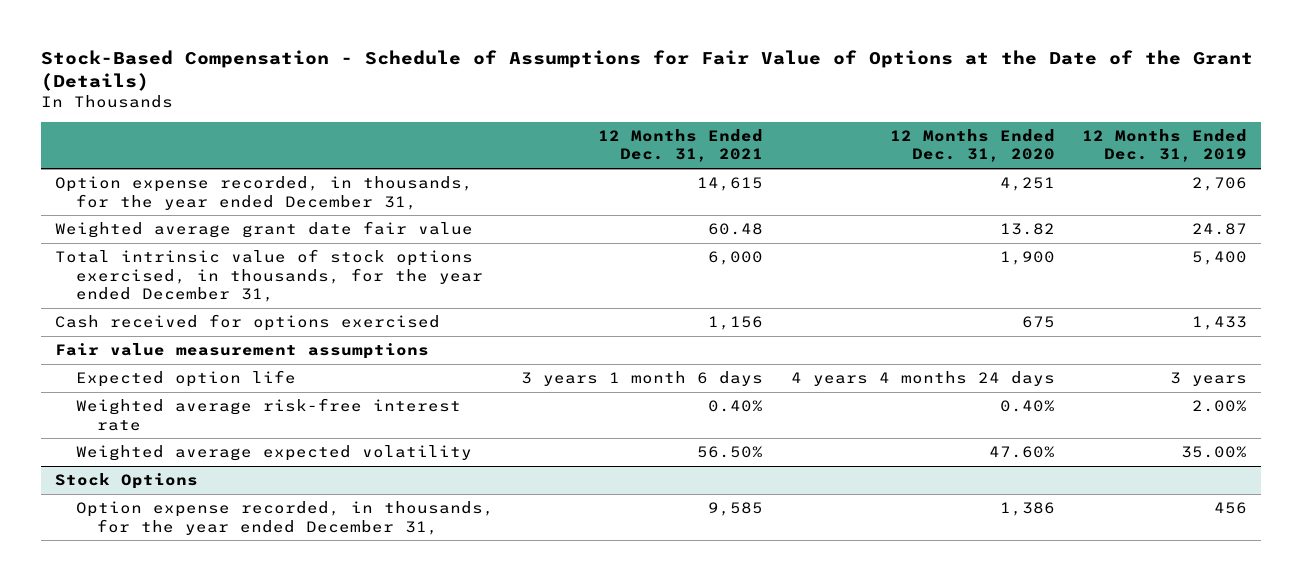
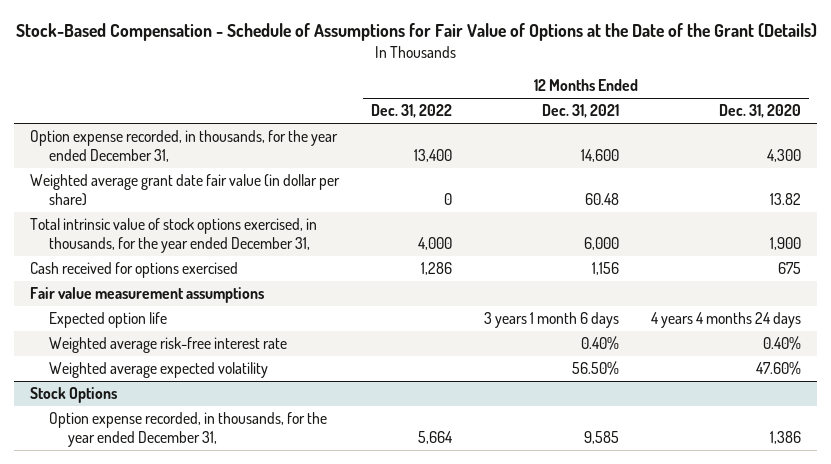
[1081,129,1247,163] 12 Months Ended Dec. 31, 2019 -> none
none -> [370,104,452,119] Dec. 31, 2022
[697,177,764,192] 14,615 -> [581,148,620,162] 14,600
[999,177,1055,192] 4,251 -> [767,148,802,162] 4,300
[54,221,473,239] Weighted average grant date fair value -> [29,174,340,206] Weighted average grant date fair value (in dollar per share)

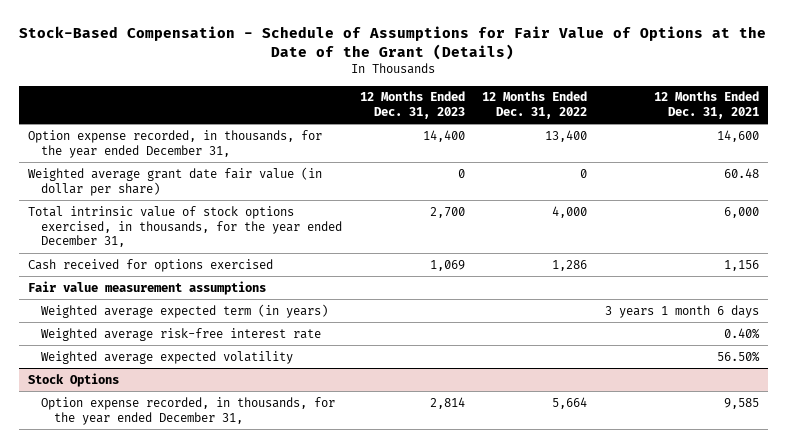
[719,104,802,119] Dec. 31, 2020 -> none
none -> [359,91,465,120] 12 Months Ended Dec. 31, 2023
[48,312,167,329] Expected option life -> [40,303,328,318] Weighted average expected term (in years)

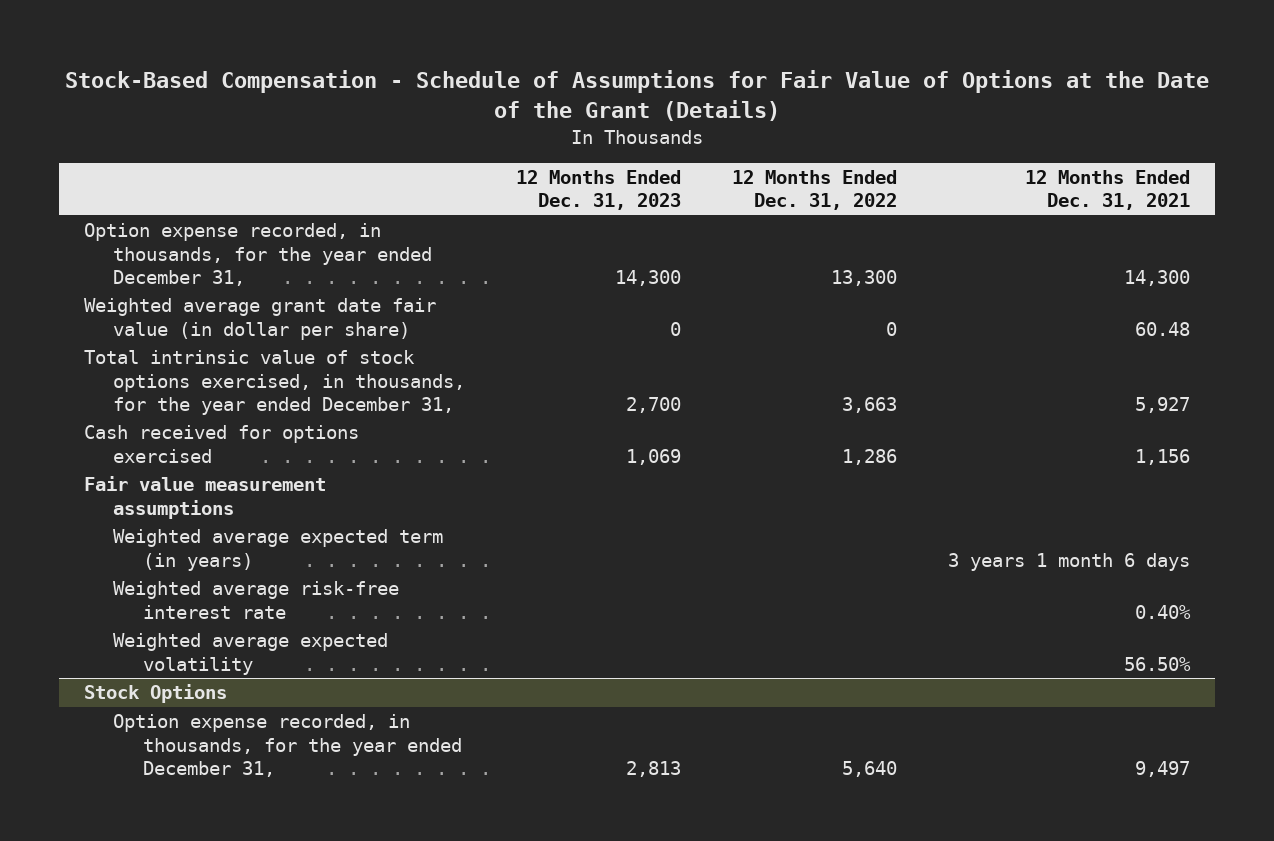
[422,129,465,142] 14,400 -> [615,269,682,286] 14,300
[545,129,588,142] 13,400 -> [830,269,897,286] 13,300
[716,129,759,142] 14,600 -> [1123,269,1190,286] 14,300
[552,205,588,218] 4,000 -> [841,396,897,413] 3,663
[723,206,759,218] 6,000 -> [1134,396,1190,413] 5,927
[429,396,465,409] 2,814 -> [626,760,682,777] 2,813
[552,396,588,409] 5,664 -> [841,760,897,777] 5,640
[723,397,759,409] 9,585 -> [1134,760,1190,777] 9,497

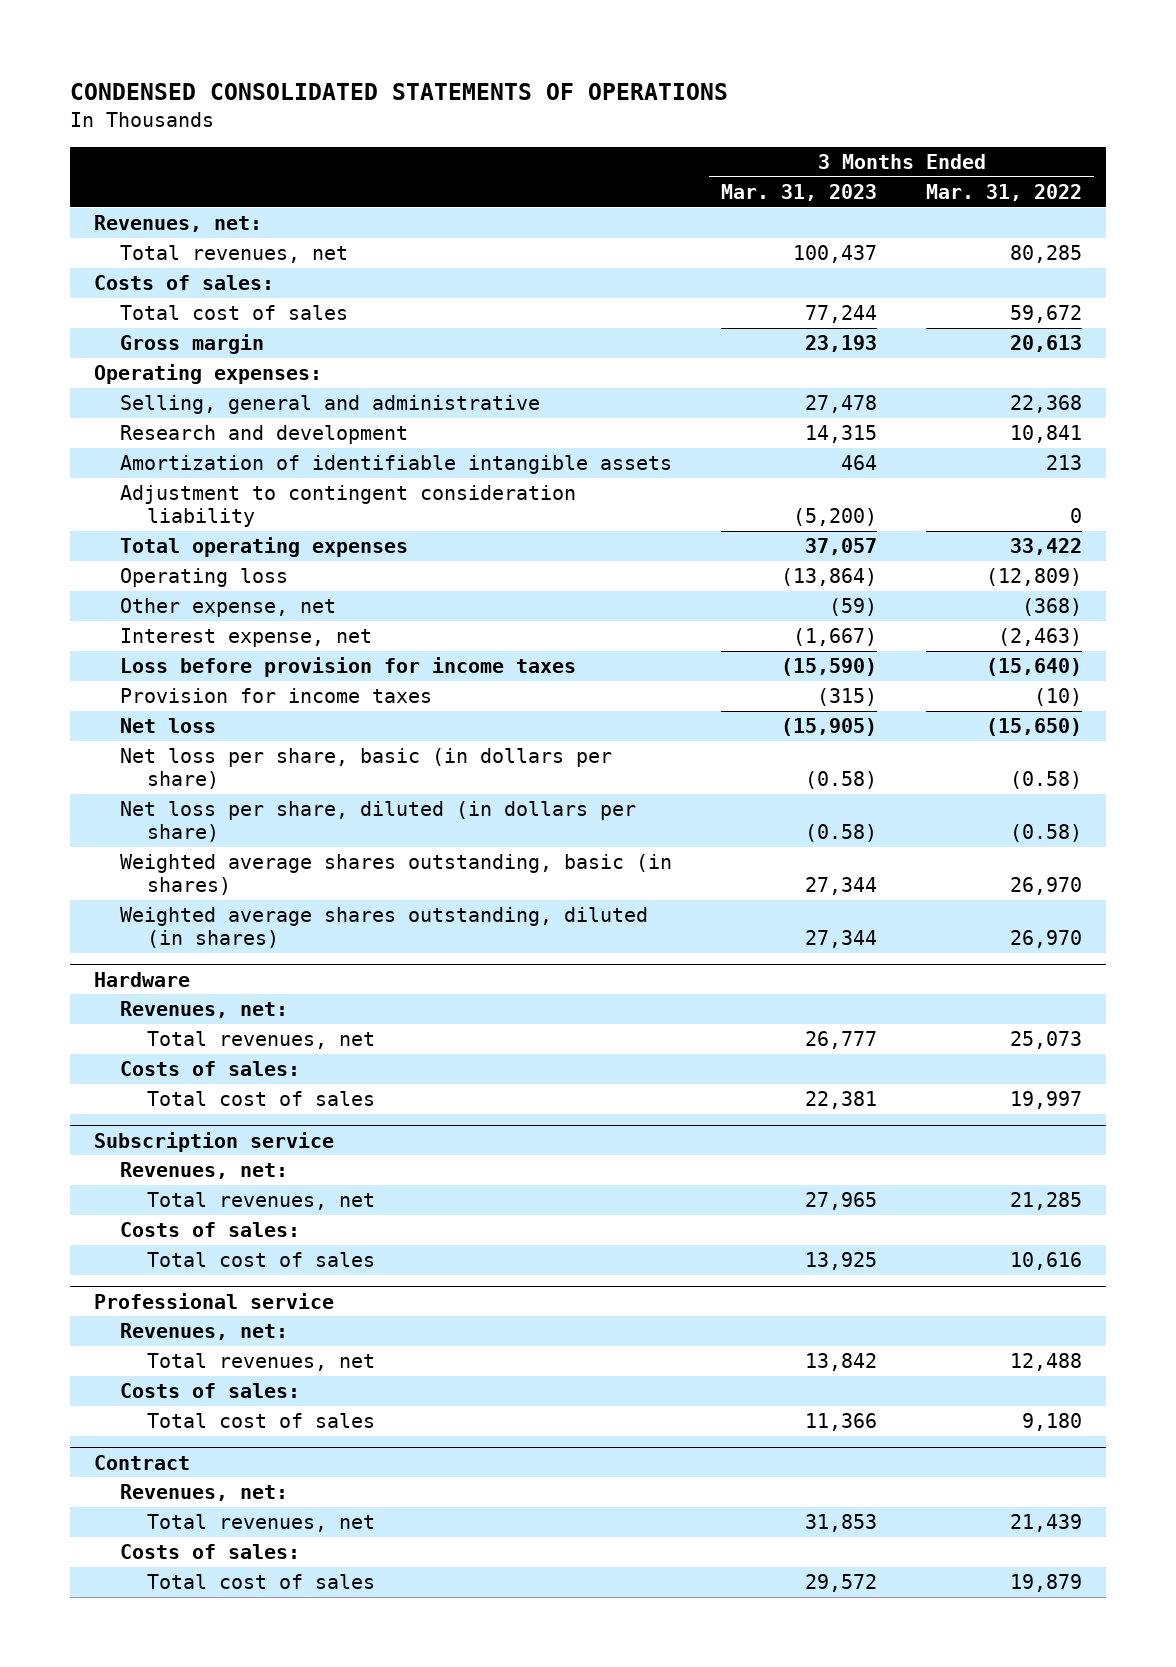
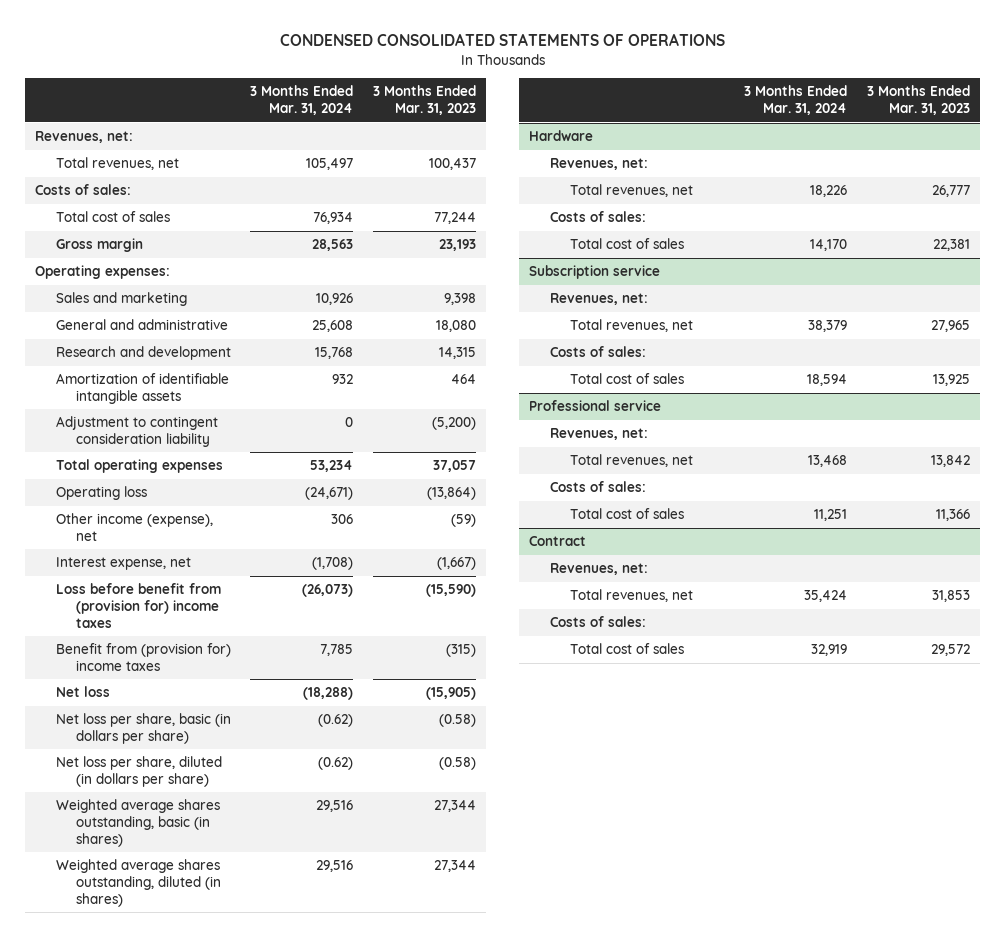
[926,183,1083,201] Mar. 31, 2022 -> none
none -> [250,85,354,115] 3 Months Ended Mar. 31, 2024
none -> [55,292,187,307] Sales and marketing
[120,395,541,415] Selling, general and administrative -> [55,319,228,331] General and administrative
[805,395,878,414] 27,478 -> [435,320,476,333] 18,080
[120,598,337,618] Other expense, net -> [55,513,213,541] Other income (expense), net
[120,657,577,678] Loss before provision for income taxes -> [55,583,221,628] Loss before benefit from (provision for) income taxes
[120,688,433,704] Provision for income taxes -> [55,643,231,671] Benefit from (provision for) income taxes

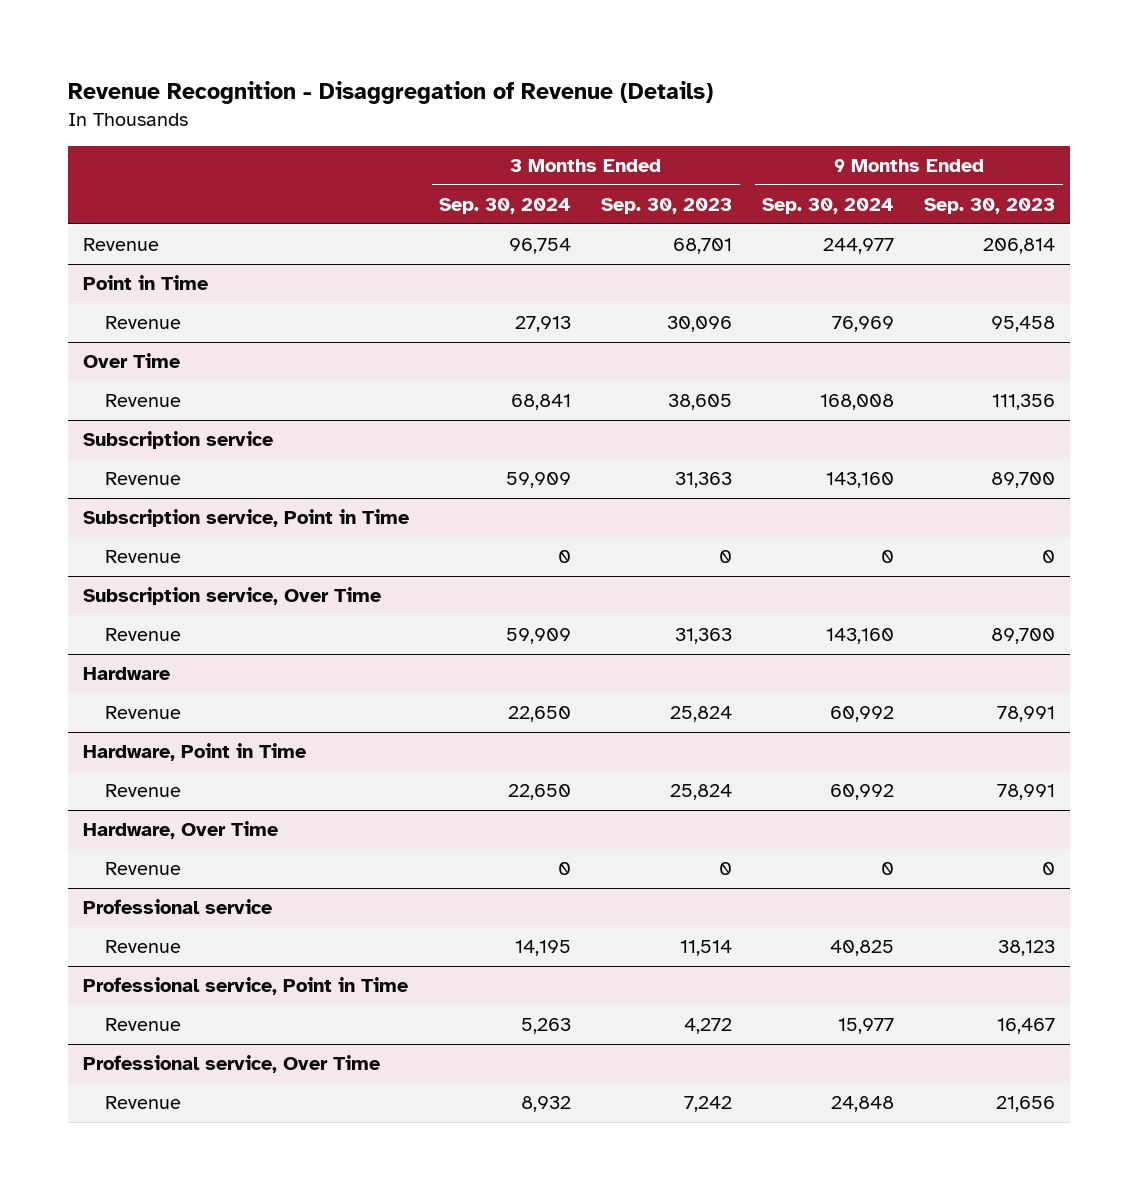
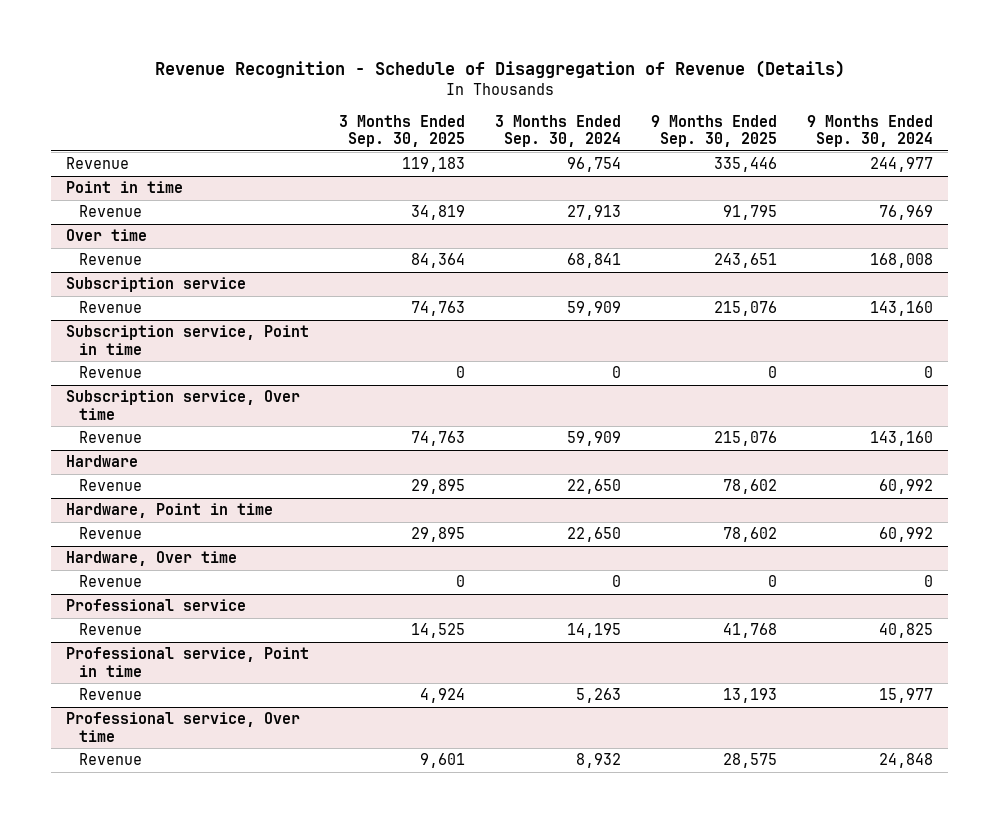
[68,81,714,105] Revenue Recognition - Disaggregation of Revenue (Details) -> [154,59,845,78] Revenue Recognition - Schedule of Disaggregation of Revenue (Details)
[601,197,733,214] Sep. 30, 2023 -> none
[924,197,1056,214] Sep. 30, 2023 -> none
none -> [339,114,466,148] 3 Months Ended Sep. 30, 2025
none -> [650,114,777,148] 9 Months Ended Sep. 30, 2025
[83,275,209,291] Point in Time -> [66,181,184,194] Point in time
[83,353,181,369] Over Time -> [66,229,148,242] Over time
[83,509,410,528] Subscription service, Point in Time -> [66,325,310,355] Subscription service, Point in time
[83,587,382,606] Subscription service, Over Time -> [66,390,301,420] Subscription service, Over time
[83,743,307,762] Hardware, Point in Time -> [66,503,274,519] Hardware, Point in time
[83,821,279,840] Hardware, Over Time -> [66,551,238,567] Hardware, Over time
[83,977,409,996] Professional service, Point in Time -> [66,647,310,677] Professional service, Point in time
[83,1055,381,1074] Professional service, Over Time -> [66,712,301,742] Professional service, Over time

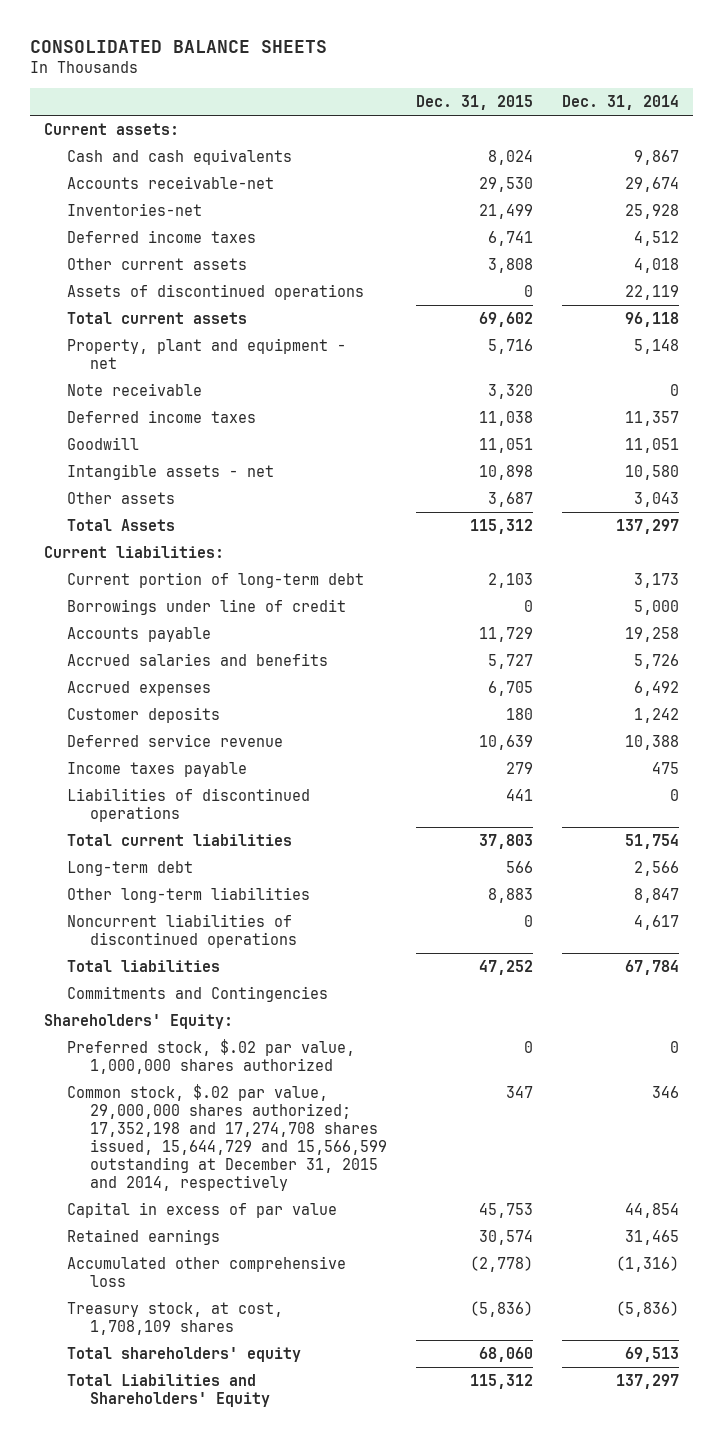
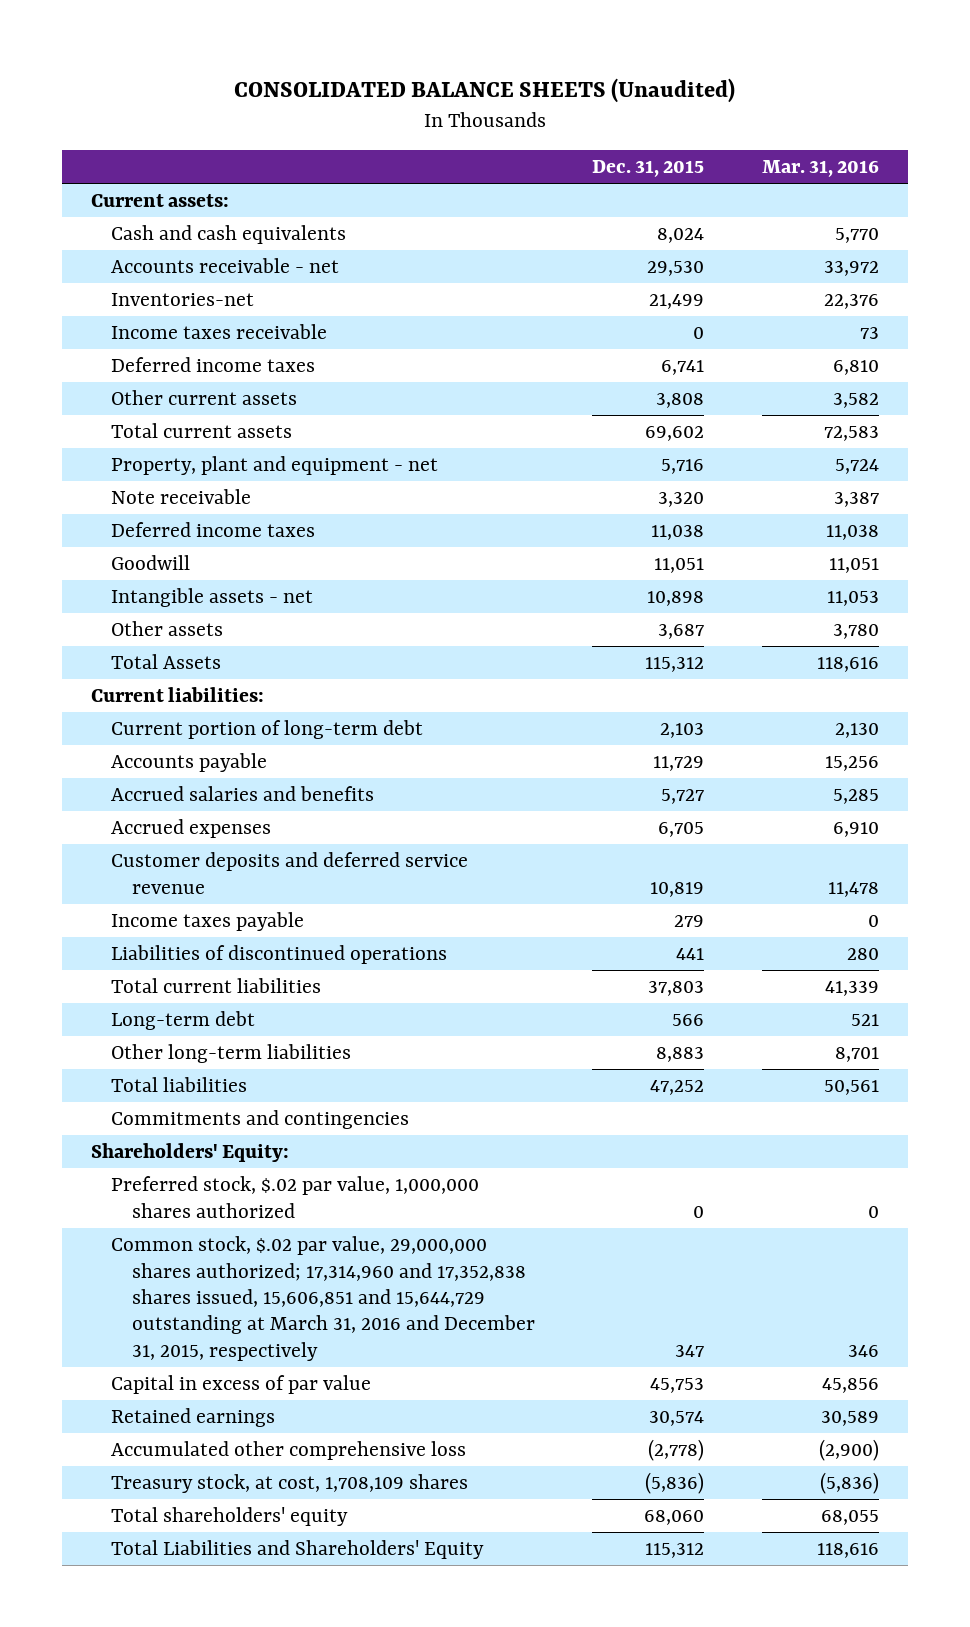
[29,39,327,53] CONSOLIDATED BALANCE SHEETS -> [233,77,735,103] CONSOLIDATED BALANCE SHEETS (Unaudited)
[561,95,679,111] Dec. 31, 2014 -> none
none -> [762,160,880,178] Mar. 31, 2016
[67,176,275,190] Accounts receivable-net -> [111,258,340,274] Accounts receivable - net
none -> [111,324,328,340] Income taxes receivable
[67,284,365,301] Assets of discontinued operations -> none
[67,599,347,616] Borrowings under line of credit -> none
[67,734,284,748] Deferred service revenue -> none
[67,707,221,724] Customer deposits -> [111,852,469,894] Customer deposits and deferred service revenue
[506,708,534,721] 180 -> [650,881,705,897] 10,819
[67,914,298,949] Noncurrent liabilities of discontinued operations -> none
[67,986,329,1003] Commitments and Contingencies -> [111,1110,410,1130] Commitments and contingencies
[67,1084,388,1192] Common stock, $.02 par value, 29,000,000 shares authorized; 17,352,198 and 17,274,708 shares issued, 15,644,729 and 15,566,599 outstanding at December 31, 2015 and 2014, respectively -> [111,1236,535,1361] Common stock, $.02 par value, 29,000,000 shares authorized; 17,314,960 and 17,352,838 shares issued, 15,606,851 and 15,644,729 outstanding at March 31, 2016 and December 31, 2015, respectively

